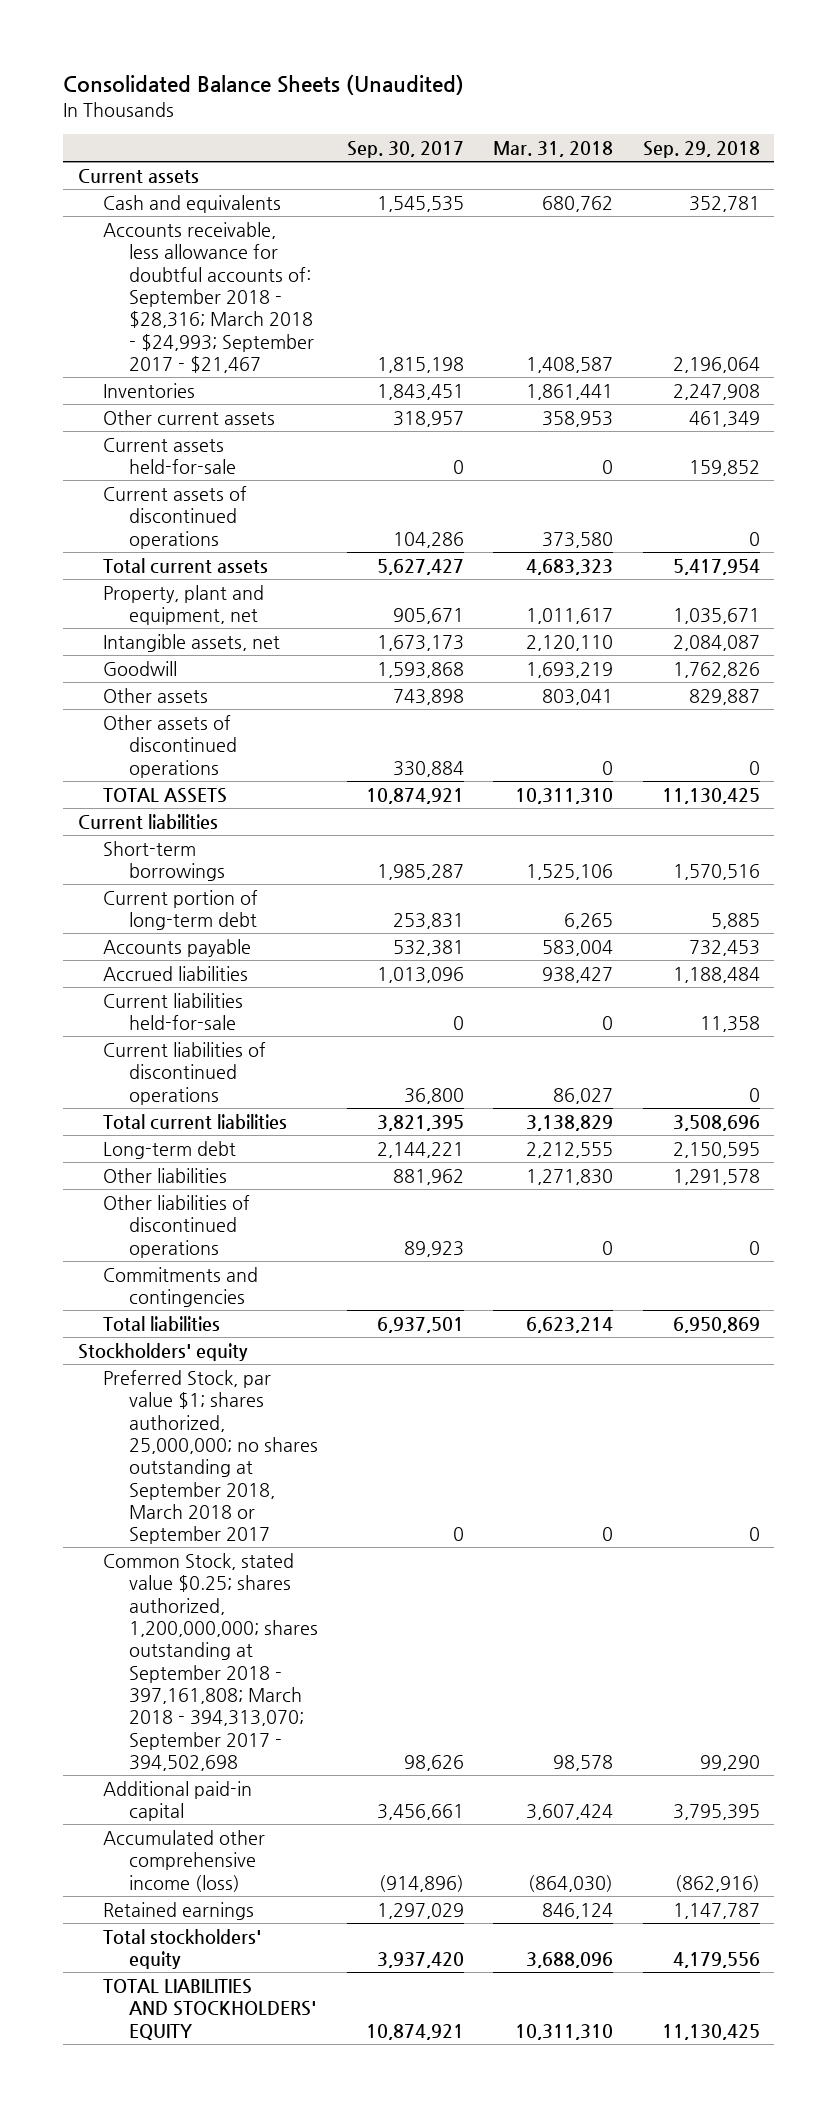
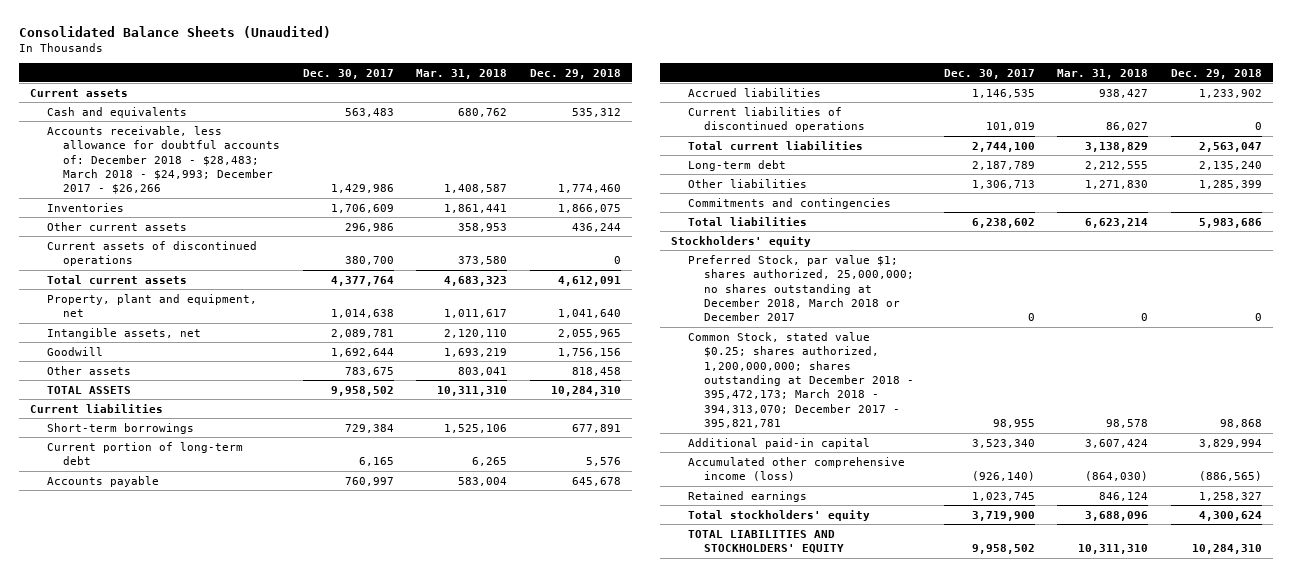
[346,141,464,159] Sep. 30, 2017 -> none
[642,141,760,159] Sep. 29, 2018 -> none
none -> [302,68,394,79] Dec. 30, 2017
none -> [529,68,621,79] Dec. 29, 2018
[103,221,314,373] Accounts receivable, less allowance for doubtful accounts of: September 2018 - $28,316; March 2018 - $24,993; September 2017 - $21,467 -> [46,125,281,195] Accounts receivable, less allowance for doubtful accounts of: December 2018 - $28,483; March 2018 - $24,993; December 2017 - $26,266
[103,437,236,475] Current assets held-for-sale -> none
[103,714,237,778] Other assets of discontinued operations -> none
[103,992,244,1031] Current liabilities held-for-sale -> none
[103,1194,251,1258] Other liabilities of discontinued operations -> none
[103,1369,318,1545] Preferred Stock, par value $1; shares authorized, 25,000,000; no shares outstanding at September 2018, March 2018 or September 2017 -> [687,254,915,322] Preferred Stock, par value $1; shares authorized, 25,000,000; no shares outstanding at December 2018, March 2018 or December 2017
[103,1552,318,1772] Common Stock, stated value $0.25; shares authorized, 1,200,000,000; shares outstanding at September 2018 - 397,161,808; March 2018 - 394,313,070; September 2017 - 394,502,698 -> [687,331,915,429] Common Stock, stated value $0.25; shares authorized, 1,200,000,000; shares outstanding at December 2018 - 395,472,173; March 2018 - 394,313,070; December 2017 - 395,821,781

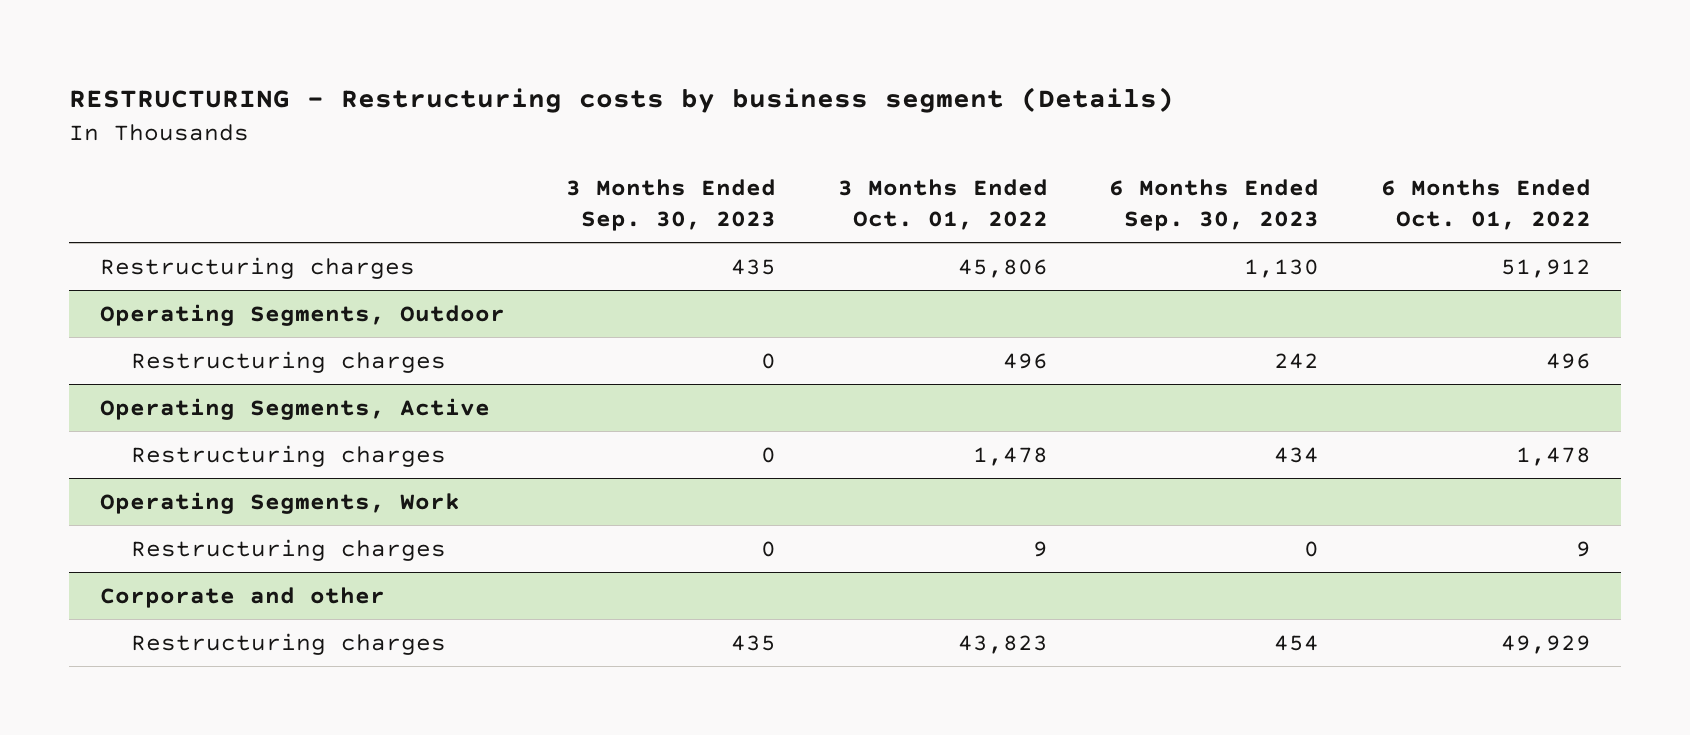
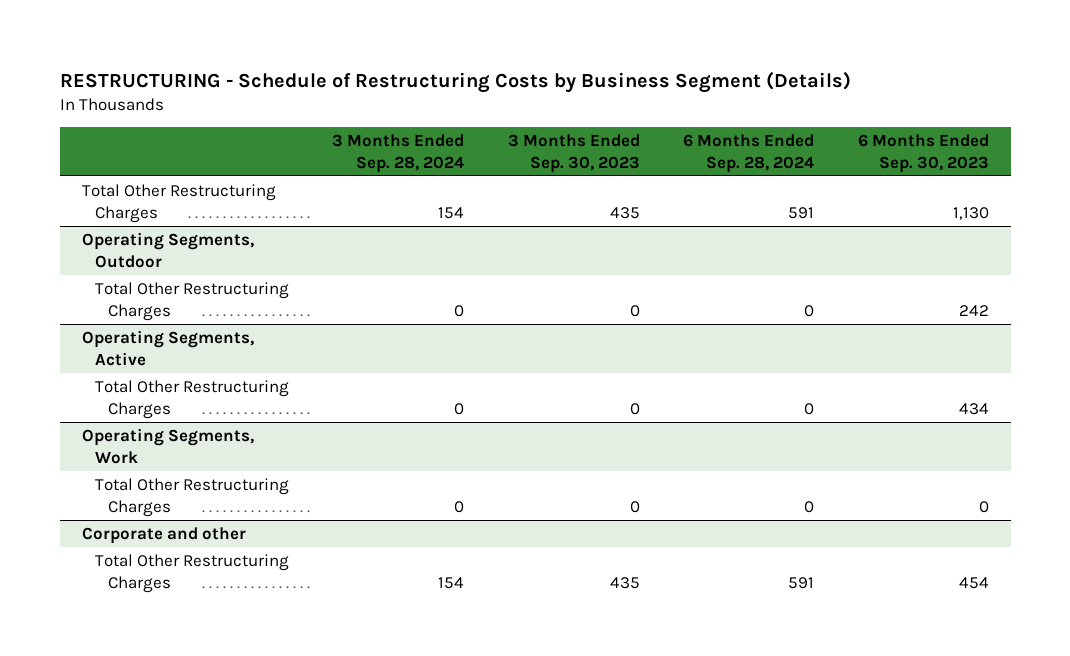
[69,87,1175,114] RESTRUCTURING - Restructuring costs by business segment (Details) -> [59,70,851,93] RESTRUCTURING - Schedule of Restructuring Costs by Business Segment (Details)
[837,179,1048,230] 3 Months Ended Oct. 01, 2022 -> none
[1380,179,1591,230] 6 Months Ended Oct. 01, 2022 -> none
none -> [332,134,465,173] 3 Months Ended Sep. 28, 2024
none -> [683,134,815,173] 6 Months Ended Sep. 28, 2024
[99,256,415,279] Restructuring charges -> [81,183,276,223] Total Other Restructuring Charges
[131,350,447,373] Restructuring charges -> [94,281,289,321] Total Other Restructuring Charges
[131,444,447,467] Restructuring charges -> [94,379,289,419] Total Other Restructuring Charges
[131,538,447,561] Restructuring charges -> [94,477,289,517] Total Other Restructuring Charges
[131,632,447,655] Restructuring charges -> [94,553,289,593] Total Other Restructuring Charges

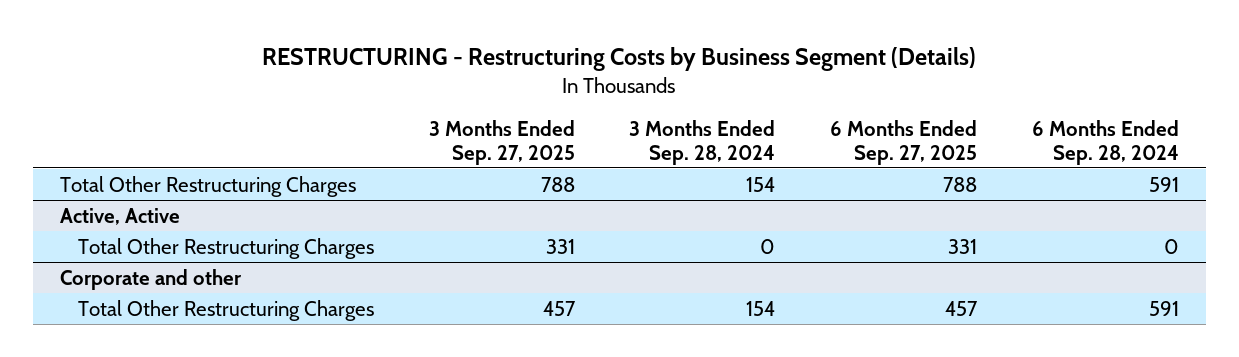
[59,70,851,93] RESTRUCTURING - Schedule of Restructuring Costs by Business Segment (Details) -> [262,46,977,71] RESTRUCTURING - Restructuring Costs by Business Segment (Details)
[507,134,640,173] 3 Months Ended Sep. 30, 2023 -> none
[857,134,989,173] 6 Months Ended Sep. 30, 2023 -> none
none -> [428,119,575,165] 3 Months Ended Sep. 27, 2025
none -> [829,119,977,165] 6 Months Ended Sep. 27, 2025
[81,231,254,268] Operating Segments, Outdoor -> none
[94,281,289,321] Total Other Restructuring Charges -> none
[81,329,254,366] Operating Segments, Active -> none
[94,379,289,419] Total Other Restructuring Charges -> none
[81,427,254,464] Operating Segments, Work -> none
none -> [60,207,181,225] Active, Active

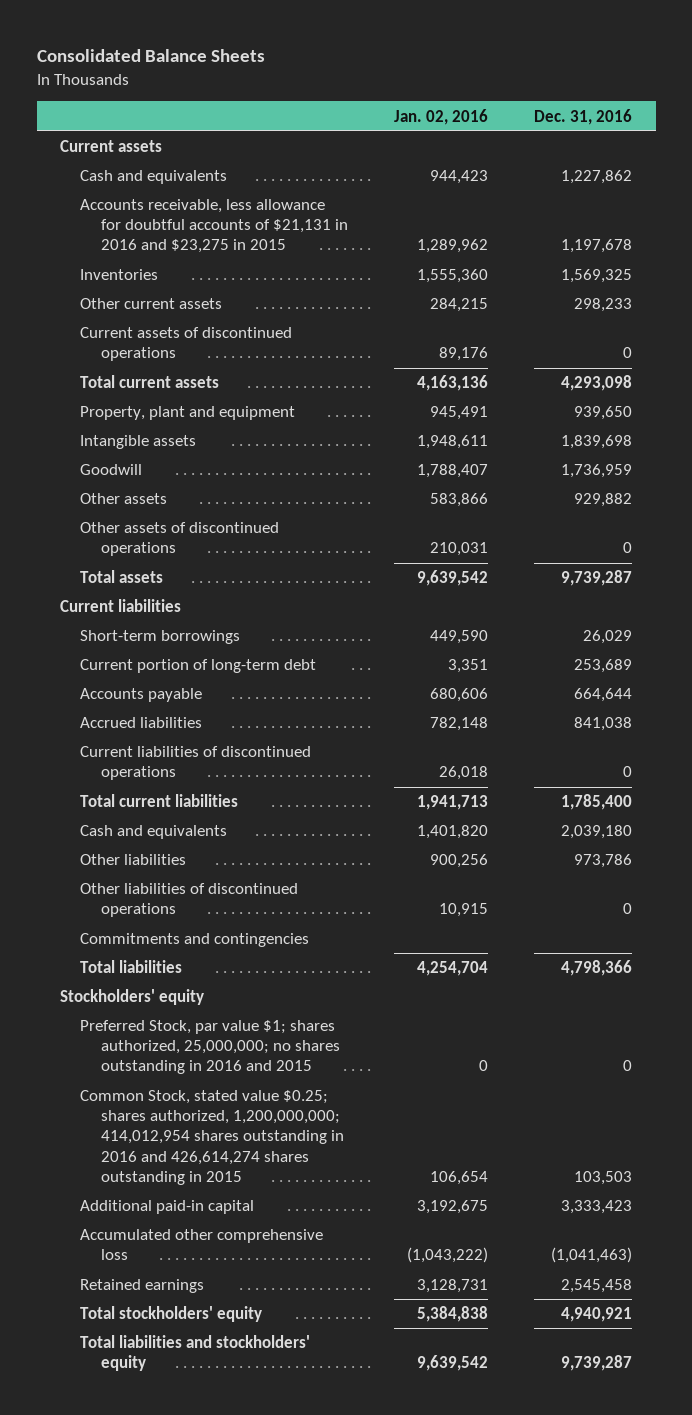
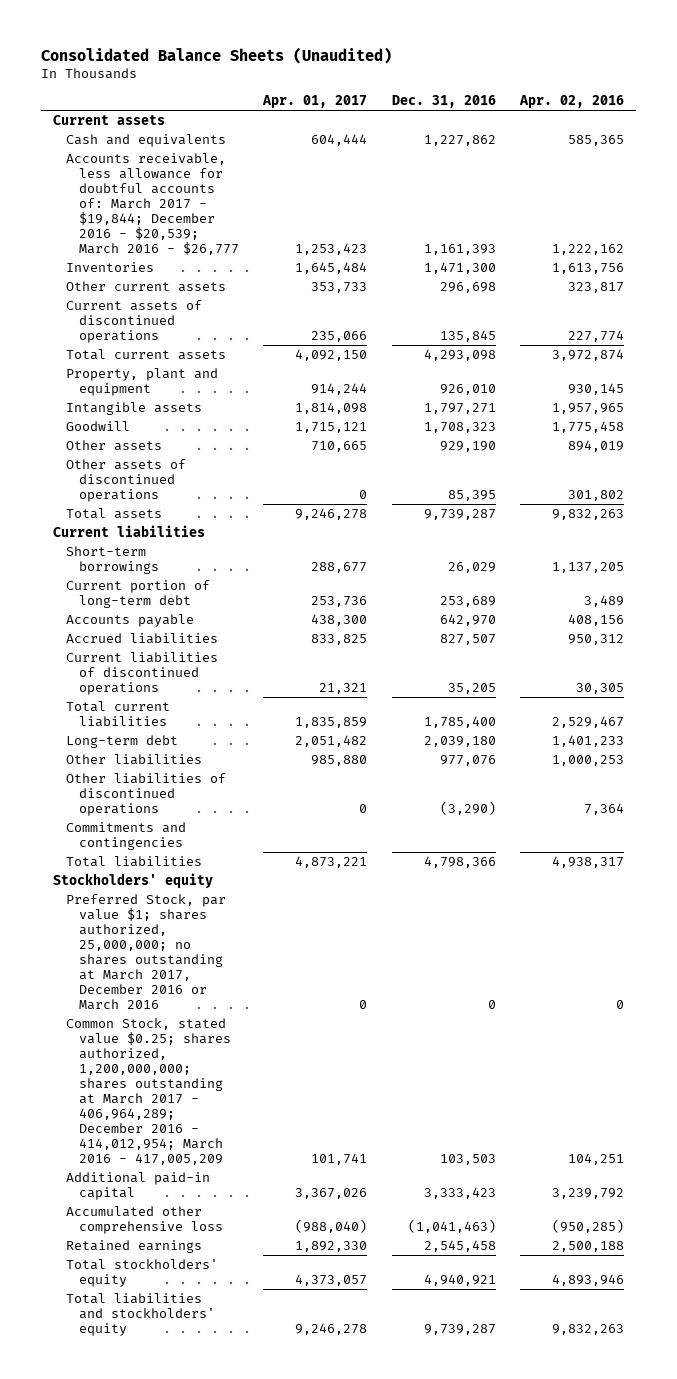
[36,49,265,63] Consolidated Balance Sheets -> [40,46,392,64] Consolidated Balance Sheets (Unaudited)
[394,108,489,125] Jan. 02, 2016 -> none
none -> [262,95,368,109] Apr. 01, 2017
none -> [519,95,625,109] Apr. 02, 2016
[80,199,348,254] Accounts receivable, less allowance for doubtful accounts of $21,131 in 2016 and $23,275 in 2015 -> [65,152,239,256] Accounts receivable, less allowance for doubtful accounts of: March 2017 - $19,844; December 2016 - $20,539; March 2016 - $26,777
[561,239,633,254] 1,197,678 -> [423,244,496,256] 1,161,393
[561,269,633,284] 1,569,325 -> [423,261,496,274] 1,471,300
[574,298,633,313] 298,233 -> [439,281,496,293] 296,698
[623,347,633,359] 0 -> [439,329,496,342] 135,845
[574,406,633,421] 939,650 -> [439,383,496,395] 926,010
[561,435,633,450] 1,839,698 -> [423,402,496,414] 1,797,271
[561,464,633,479] 1,736,959 -> [423,421,496,433] 1,708,323
[574,493,633,508] 929,882 -> [439,440,496,452] 929,190
[623,542,633,554] 0 -> [447,489,496,501] 85,395
[574,688,633,703] 664,644 -> [439,613,496,626] 642,970
[574,717,633,732] 841,038 -> [439,633,496,645] 827,507
[623,766,633,778] 0 -> [447,682,496,694] 35,205
[80,825,228,840] Cash and equivalents -> [65,734,178,748] Long-term debt
[574,854,633,869] 973,786 -> [439,754,496,766] 977,076
[623,903,633,915] 0 -> [439,800,496,815] (3,290)
[80,1020,340,1075] Preferred Stock, par value $1; shares authorized, 25,000,000; no shares outstanding in 2016 and 2015 -> [65,893,226,1011] Preferred Stock, par value $1; shares authorized, 25,000,000; no shares outstanding at March 2017, December 2016 or March 2016
[80,1090,344,1185] Common Stock, stated value $0.25; shares authorized, 1,200,000,000; 414,012,954 shares outstanding in 2016 and 426,614,274 shares outstanding in 2015 -> [65,1017,231,1166] Common Stock, stated value $0.25; shares authorized, 1,200,000,000; shares outstanding at March 2017 - 406,964,289; December 2016 - 414,012,954; March 2016 - 417,005,209

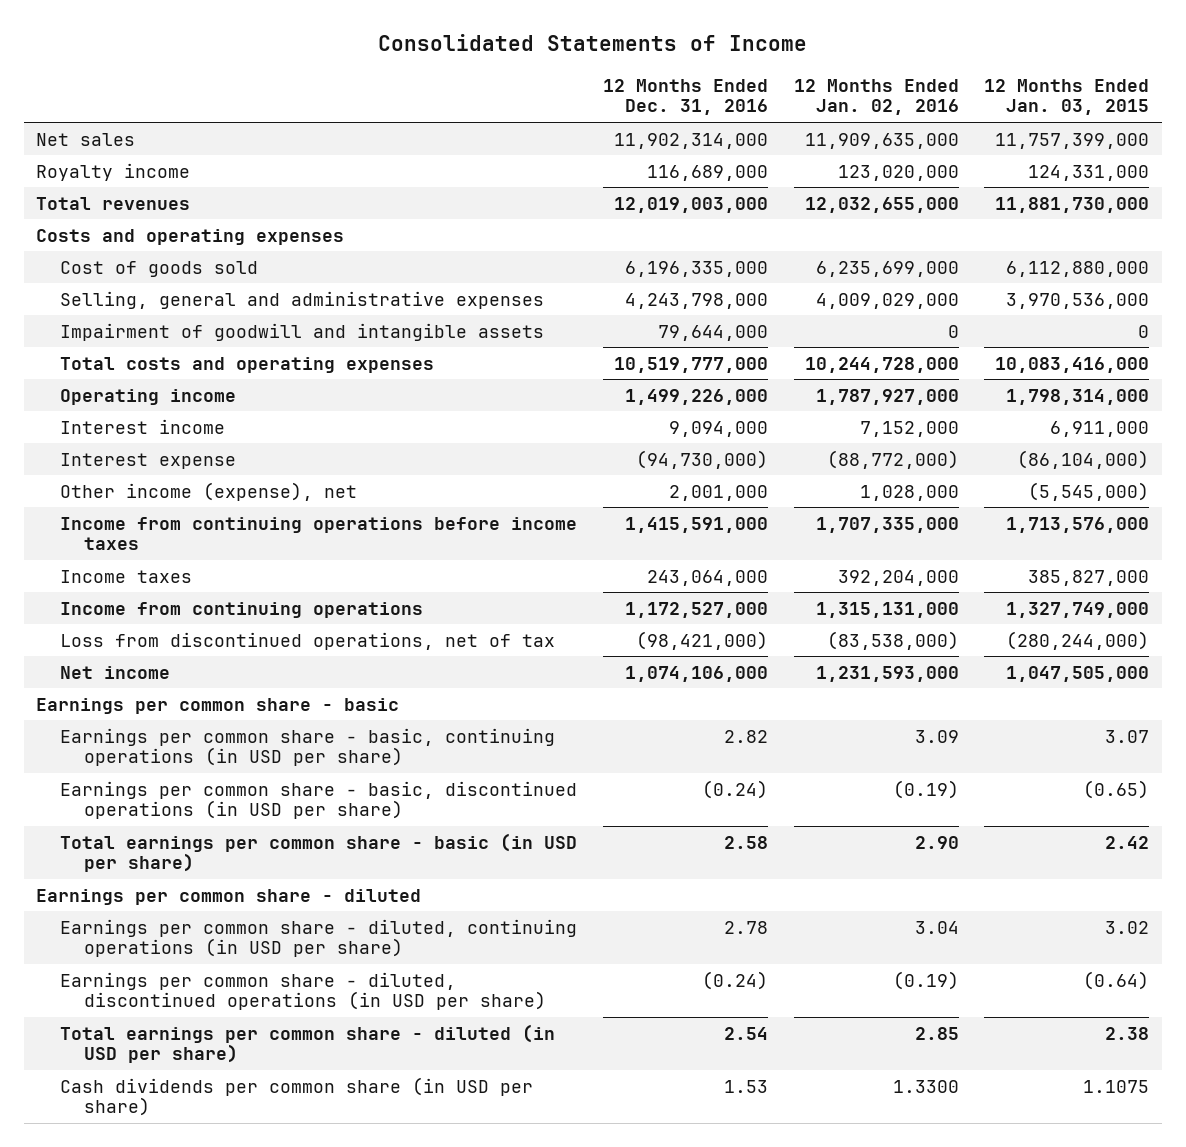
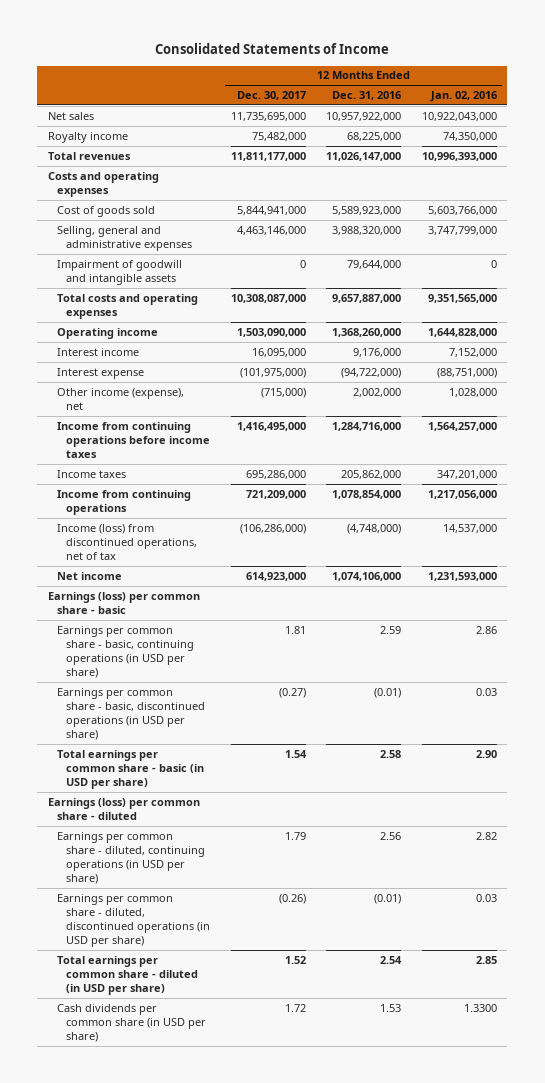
[984,78,1150,116] 12 Months Ended Jan. 03, 2015 -> none
none -> [236,91,306,101] Dec. 30, 2017
[613,132,768,149] 11,902,314,000 -> [326,111,402,121] 10,957,922,000
[804,132,959,149] 11,909,635,000 -> [422,111,498,121] 10,922,043,000
[646,164,768,181] 116,689,000 -> [347,131,402,141] 68,225,000
[837,164,959,181] 123,020,000 -> [443,131,498,141] 74,350,000
[613,196,768,213] 12,019,003,000 -> [326,151,402,161] 11,026,147,000
[804,196,959,213] 12,032,655,000 -> [422,151,498,161] 10,996,393,000
[624,260,768,277] 6,196,335,000 -> [332,205,402,215] 5,589,923,000
[815,260,959,277] 6,235,699,000 -> [428,205,498,215] 5,603,766,000
[624,292,768,309] 4,243,798,000 -> [332,225,402,235] 3,988,320,000
[815,292,959,309] 4,009,029,000 -> [428,225,498,235] 3,747,799,000
[613,356,768,373] 10,519,777,000 -> [332,293,402,303] 9,657,887,000
[804,356,959,373] 10,244,728,000 -> [428,293,498,303] 9,351,565,000
[624,388,768,405] 1,499,226,000 -> [332,327,402,337] 1,368,260,000
[815,388,959,405] 1,787,927,000 -> [428,327,498,337] 1,644,828,000
[668,420,768,437] 9,094,000 -> [353,347,402,357] 9,176,000
[635,449,768,469] (94,730,000) -> [341,367,402,378] (94,722,000)
[826,449,959,469] (88,772,000) -> [437,367,498,378] (88,751,000)
[668,484,768,501] 2,001,000 -> [353,387,402,397] 2,002,000
[624,516,768,533] 1,415,591,000 -> [332,421,402,431] 1,284,716,000
[815,516,959,533] 1,707,335,000 -> [428,421,498,431] 1,564,257,000
[646,569,768,586] 243,064,000 -> [341,469,402,479] 205,862,000
[837,569,959,586] 392,204,000 -> [437,469,498,479] 347,201,000
[624,601,768,618] 1,172,527,000 -> [332,489,402,499] 1,078,854,000
[815,601,959,618] 1,315,131,000 -> [428,489,498,499] 1,217,056,000
[60,631,556,650] Loss from discontinued operations, net of tax -> [56,523,197,560] Income (loss) from discontinued operations, net of tax
[635,630,768,650] (98,421,000) -> [347,523,402,534] (4,748,000)
[826,630,959,650] (83,538,000) -> [443,523,498,533] 14,537,000
[36,697,400,714] Earnings per common share - basic -> [47,591,200,614] Earnings (loss) per common share - basic
[723,729,768,743] 2.82 -> [380,625,402,634] 2.59
[914,729,959,743] 3.09 -> [476,625,498,634] 2.86
[701,779,768,799] (0.24) -> [374,687,402,698] (0.01)
[892,779,959,799] (0.19) -> [476,687,498,696] 0.03
[36,888,422,905] Earnings per common share - diluted -> [47,797,200,820] Earnings (loss) per common share - diluted
[723,920,768,934] 2.78 -> [380,831,402,840] 2.56
[914,920,959,934] 3.04 -> [476,831,498,840] 2.82
[701,970,768,990] (0.24) -> [374,893,402,904] (0.01)
[892,970,959,990] (0.19) -> [476,893,498,902] 0.03

